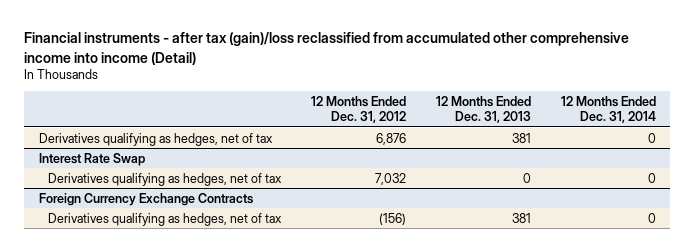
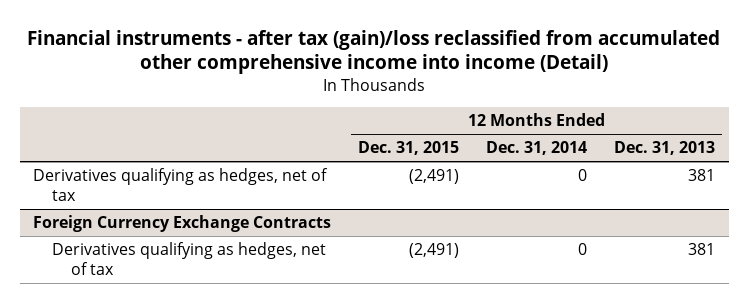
[311,96,407,124] 12 Months Ended Dec. 31, 2012 -> none
none -> [358,141,460,156] Dec. 31, 2015
[39,152,146,166] Interest Rate Swap -> none
[48,172,283,186] Derivatives qualifying as hedges, net of tax -> none

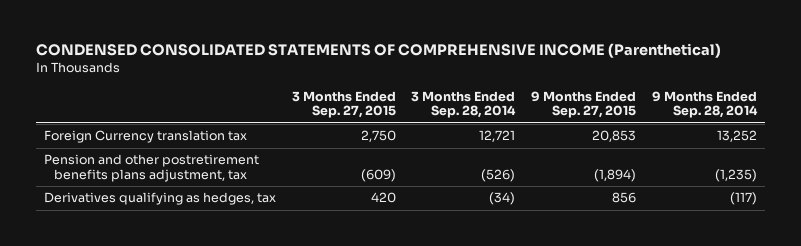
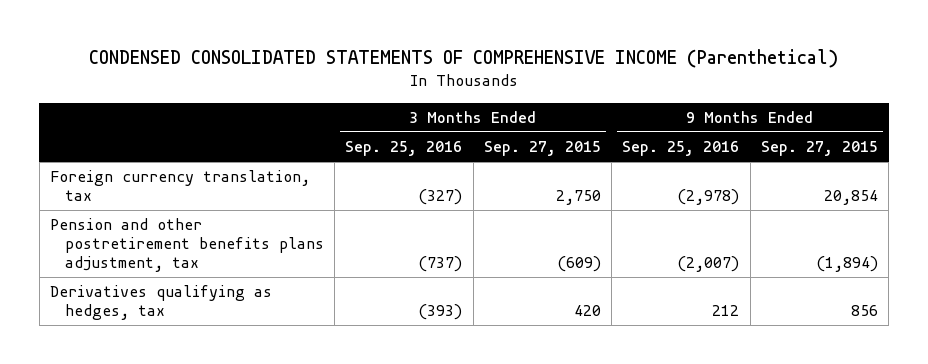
[411,90,517,119] 3 Months Ended Sep. 28, 2014 -> none
[652,90,759,119] 9 Months Ended Sep. 28, 2014 -> none
none -> [345,141,463,157] Sep. 25, 2016
none -> [622,141,740,157] Sep. 25, 2016
[43,130,247,144] Foreign Currency translation tax -> [49,170,310,202] Foreign currency translation, tax
[592,130,637,143] 20,853 -> [823,190,878,206] 20,854

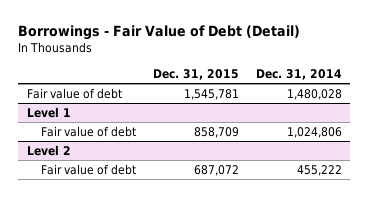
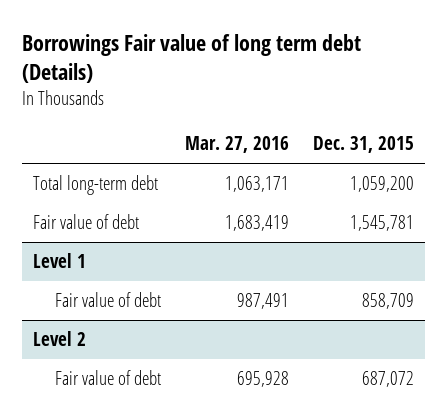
[17,25,300,41] Borrowings - Fair Value of Debt (Detail) -> [21,33,361,84] Borrowings Fair value of long term debt (Details)
[255,68,342,80] Dec. 31, 2014 -> none
none -> [184,136,289,154] Mar. 27, 2016
none -> [33,175,159,196] Total long-term debt

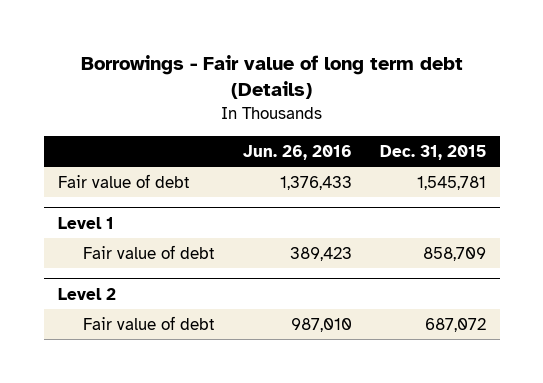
[21,33,361,84] Borrowings Fair value of long term debt (Details) -> [80,55,463,100] Borrowings - Fair value of long term debt (Details)
[184,136,289,154] Mar. 27, 2016 -> none
none -> [242,144,352,160] Jun. 26, 2016
[33,175,159,196] Total long-term debt -> none

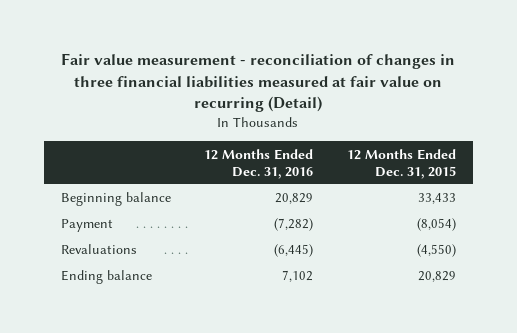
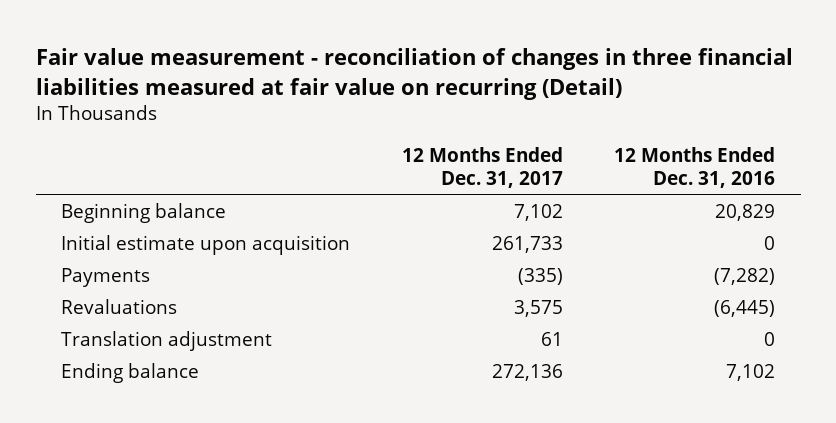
[347,148,457,179] 12 Months Ended Dec. 31, 2015 -> none
none -> [401,147,563,189] 12 Months Ended Dec. 31, 2017
none -> [61,234,351,255] Initial estimate upon acquisition
[60,219,113,233] Payment -> [61,267,151,287] Payments
none -> [61,330,273,351] Translation adjustment

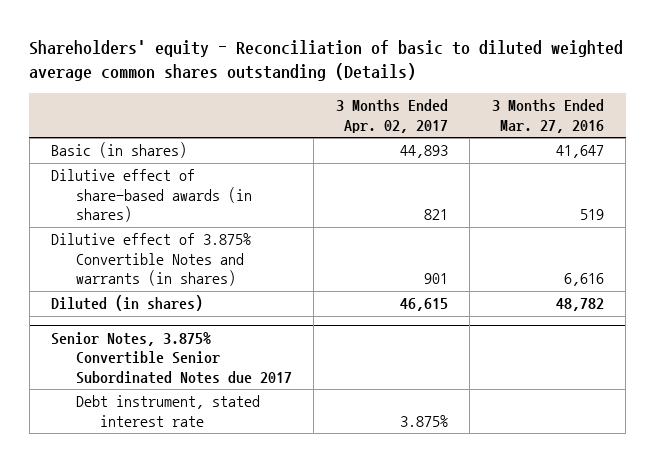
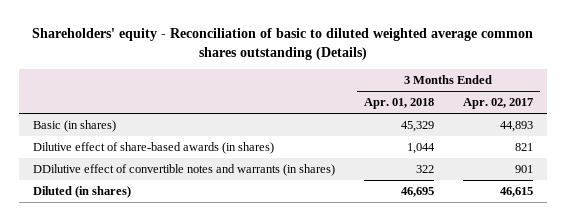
[491,99,604,133] 3 Months Ended Mar. 27, 2016 -> none
none -> [363,98,434,110] Apr. 01, 2018
[51,233,252,286] Dilutive effect of 3.875% Convertible Notes and warrants (in shares) -> [33,164,336,177] DDilutive effect of convertible notes and warrants (in shares)
[51,332,292,384] Senior Notes, 3.875% Convertible Senior Subordinated Notes due 2017 -> none
[75,395,260,427] Debt instrument, stated interest rate -> none

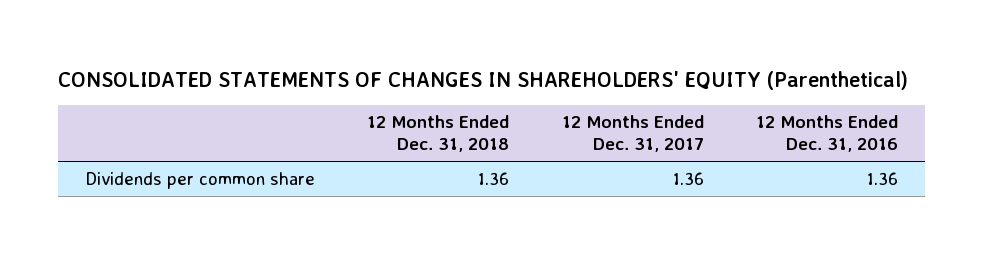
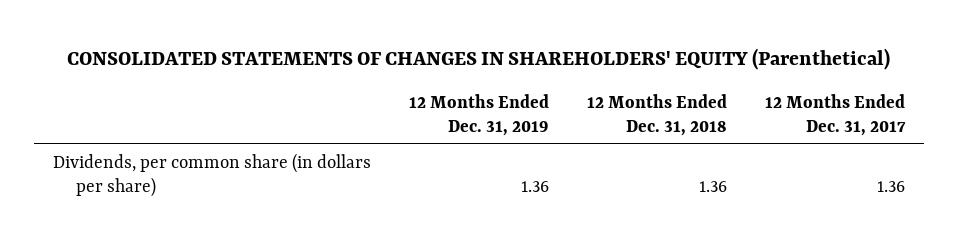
[756,115,899,153] 12 Months Ended Dec. 31, 2016 -> none
none -> [409,94,550,136] 12 Months Ended Dec. 31, 2019
[84,172,315,190] Dividends per common share -> [53,153,372,198] Dividends, per common share (in dollars per share)

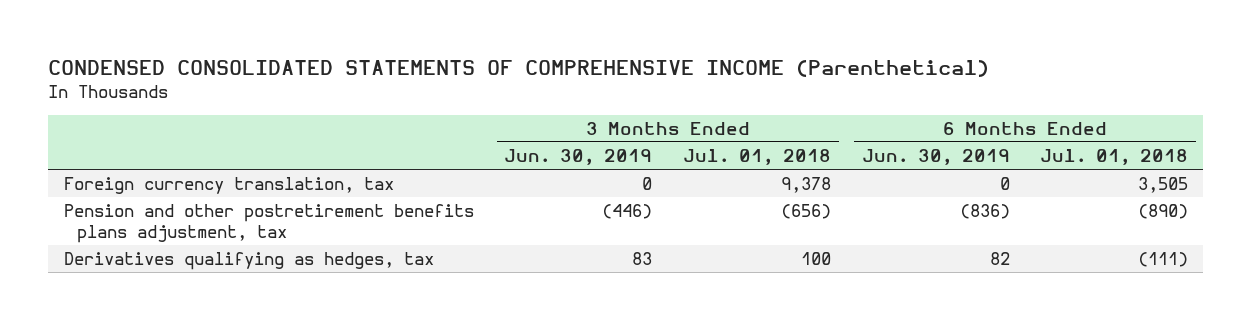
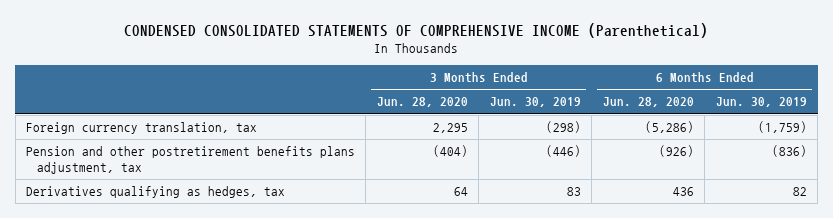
[682,149,831,166] Jul. 01, 2018 -> none
[1040,149,1189,166] Jul. 01, 2018 -> none
none -> [376,97,468,108] Jun. 28, 2020
none -> [602,97,694,108] Jun. 28, 2020
[642,177,653,191] 0 -> [545,121,581,134] (298)
[999,177,1010,191] 0 -> [757,121,807,134] (1,759)

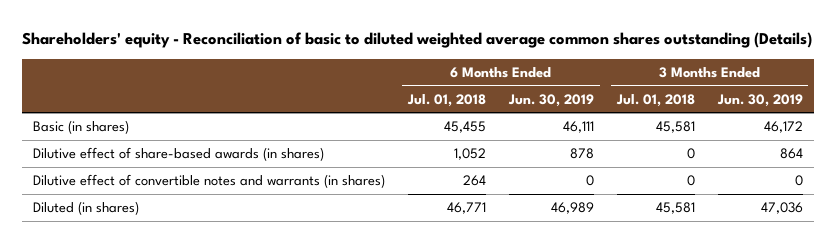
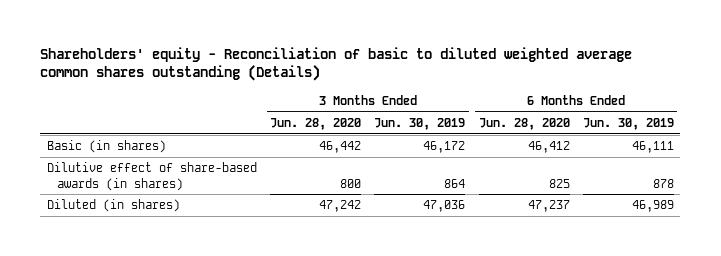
[406,93,486,107] Jul. 01, 2018 -> none
[615,93,695,107] Jul. 01, 2018 -> none
none -> [270,117,362,130] Jun. 28, 2020
none -> [478,117,570,130] Jun. 28, 2020
[33,174,386,189] Dilutive effect of convertible notes and warrants (in shares) -> none

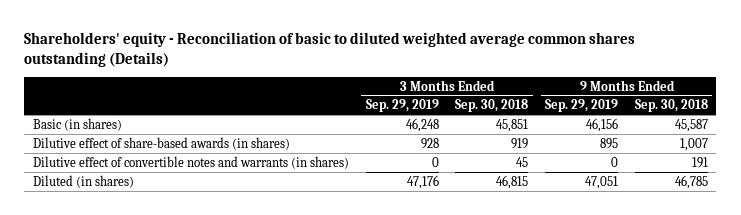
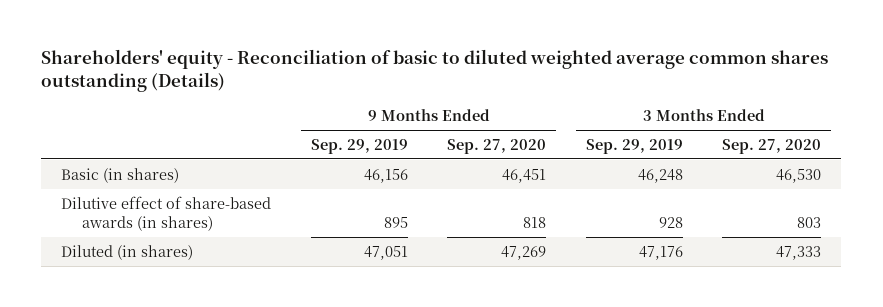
[455,99,529,113] Sep. 30, 2018 -> none
[635,99,709,113] Sep. 30, 2018 -> none
none -> [447,138,547,154] Sep. 27, 2020
none -> [722,138,822,154] Sep. 27, 2020
[32,155,349,169] Dilutive effect of convertible notes and warrants (in shares) -> none

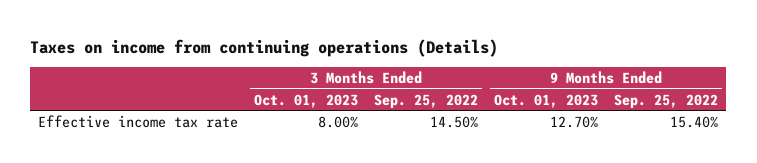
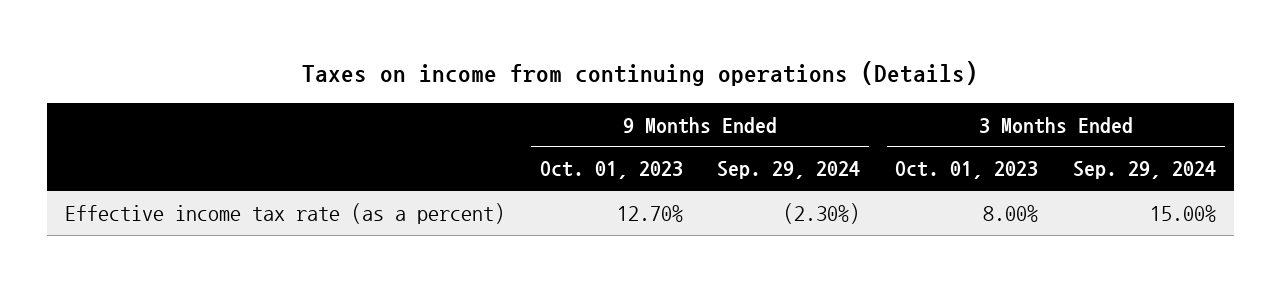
[374,93,479,108] Sep. 25, 2022 -> none
[614,93,719,108] Sep. 25, 2022 -> none
none -> [717,161,861,180] Sep. 29, 2024
none -> [1073,161,1217,180] Sep. 29, 2024
[38,114,239,128] Effective income tax rate -> [64,202,505,224] Effective income tax rate (as a percent)

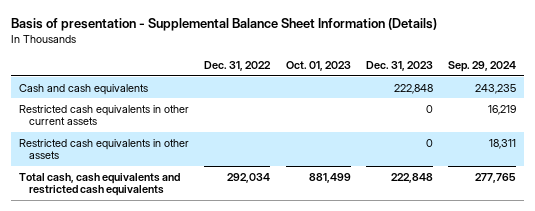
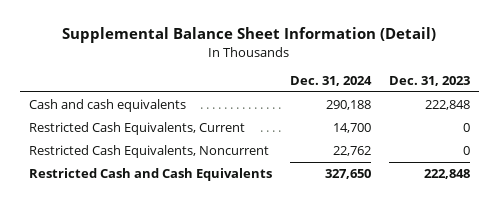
[11,18,438,32] Basis of presentation - Supplemental Balance Sheet Information (Details) -> [62,27,437,44] Supplemental Balance Sheet Information (Detail)
[204,60,272,71] Dec. 31, 2022 -> none
[285,60,351,71] Oct. 01, 2023 -> none
[448,60,517,72] Sep. 29, 2024 -> none
none -> [289,75,372,86] Dec. 31, 2024
[18,104,189,126] Restricted cash equivalents in other current assets -> [28,121,245,135] Restricted Cash Equivalents, Current
[18,138,189,160] Restricted cash equivalents in other assets -> [28,144,269,158] Restricted Cash Equivalents, Noncurrent
[18,172,180,197] Total cash, cash equivalents and restricted cash equivalents -> [28,167,272,181] Restricted Cash and Cash Equivalents

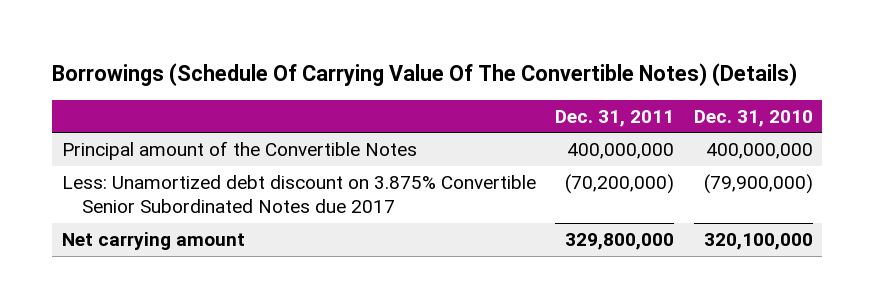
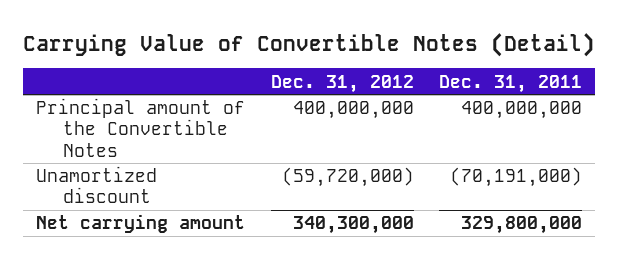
[51,63,797,87] Borrowings (Schedule Of Carrying Value Of The Convertible Notes) (Details) -> [22,32,595,57] Carrying Value of Convertible Notes (Detail)
[693,109,813,127] Dec. 31, 2010 -> none
none -> [270,74,414,93] Dec. 31, 2012
[61,174,536,214] Less: Unamortized debt discount on 3.875% Convertible Senior Subordinated Notes due 2017 -> none
none -> [35,166,157,204] Unamortized discount

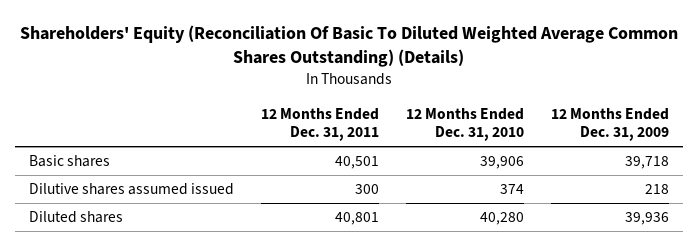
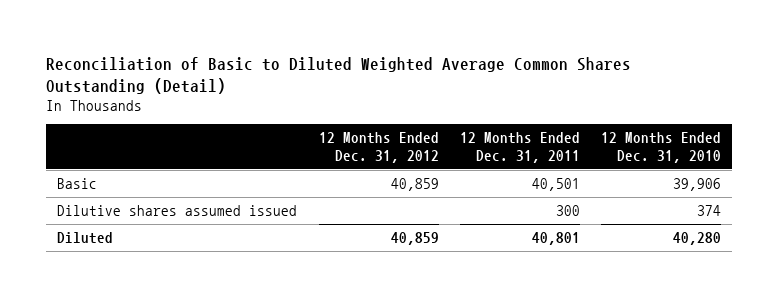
[20,25,679,68] Shareholders' Equity (Reconciliation Of Basic To Diluted Weighted Average Common Shares Outstanding) (Details) -> [46,56,632,94] Reconciliation of Basic to Diluted Weighted Average Common Shares Outstanding (Detail)
[551,107,670,142] 12 Months Ended Dec. 31, 2009 -> none
none -> [318,132,439,163] 12 Months Ended Dec. 31, 2012
[28,155,110,168] Basic shares -> [57,177,98,189] Basic
[28,211,123,224] Diluted shares -> [57,231,114,244] Diluted

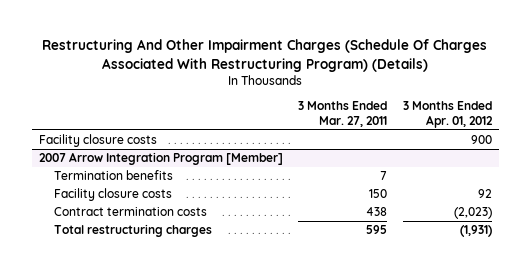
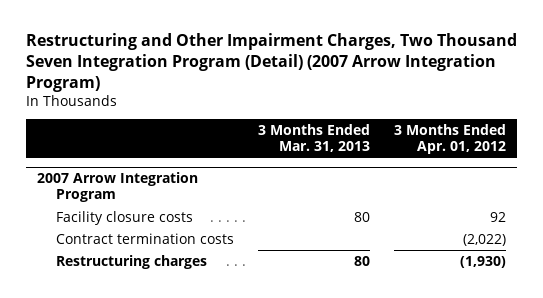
[42,39,488,72] Restructuring And Other Impairment Charges (Schedule Of Charges Associated With Restructuring Program) (Details) -> [25,33,517,92] Restructuring and Other Impairment Charges, Two Thousand Seven Integration Program (Detail) (2007 Arrow Integration Program)
[298,100,388,127] 3 Months Ended Mar. 27, 2011 -> none
none -> [257,124,370,153] 3 Months Ended Mar. 31, 2013
[39,134,158,148] Facility closure costs -> none
[53,170,173,181] Termination benefits -> none
[39,152,284,166] 2007 Arrow Integration Program [Member] -> [37,171,199,203] 2007 Arrow Integration Program
[453,207,492,220] (2,023) -> [462,233,506,246] (2,022)
[53,224,212,238] Total restructuring charges -> [56,254,208,269] Restructuring charges
[459,225,492,238] (1,931) -> [459,255,506,268] (1,930)

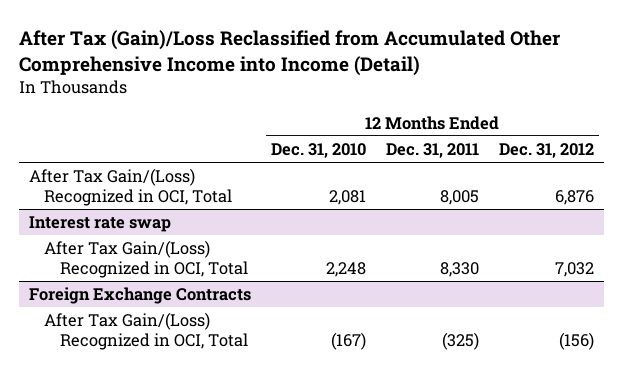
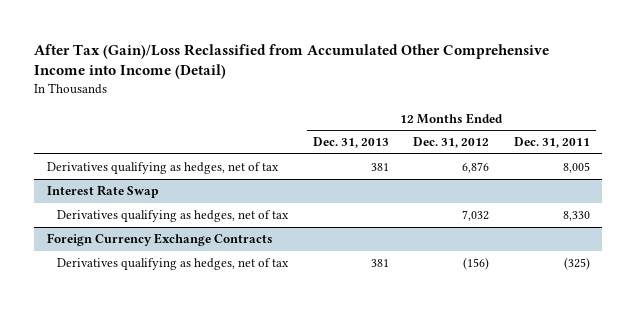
[271,143,367,159] Dec. 31, 2010 -> none
none -> [312,137,389,149] Dec. 31, 2013
[29,168,233,207] After Tax Gain/(Loss) Recognized in OCI, Total -> [46,162,279,175] Derivatives qualifying as hedges, net of tax
[29,216,172,233] Interest rate swap -> [46,185,159,199] Interest Rate Swap
[44,240,248,279] After Tax Gain/(Loss) Recognized in OCI, Total -> [57,210,290,223] Derivatives qualifying as hedges, net of tax
[29,287,252,305] Foreign Exchange Contracts -> [46,233,273,247] Foreign Currency Exchange Contracts
[44,312,248,351] After Tax Gain/(Loss) Recognized in OCI, Total -> [57,258,290,271] Derivatives qualifying as hedges, net of tax

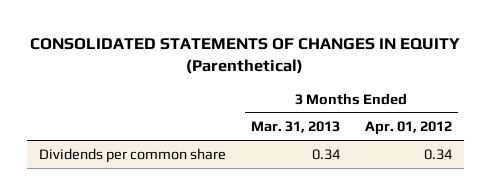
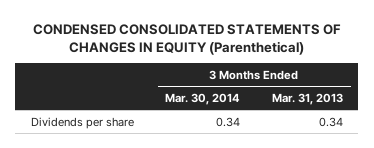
[30,38,461,75] CONSOLIDATED STATEMENTS OF CHANGES IN EQUITY (Parenthetical) -> [32,23,341,55] CONDENSED CONSOLIDATED STATEMENTS OF CHANGES IN EQUITY (Parenthetical)
[364,121,452,136] Apr. 01, 2012 -> none
none -> [165,92,241,105] Mar. 30, 2014
[39,148,227,164] Dividends per common share -> [31,116,135,129] Dividends per share

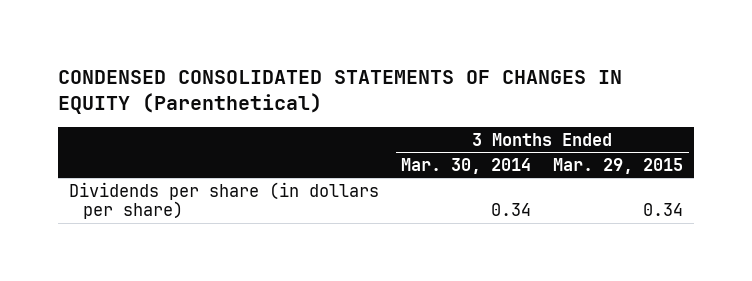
[271,92,343,105] Mar. 31, 2013 -> none
none -> [553,157,684,174] Mar. 29, 2015
[31,116,135,129] Dividends per share -> [68,181,379,220] Dividends per share (in dollars per share)

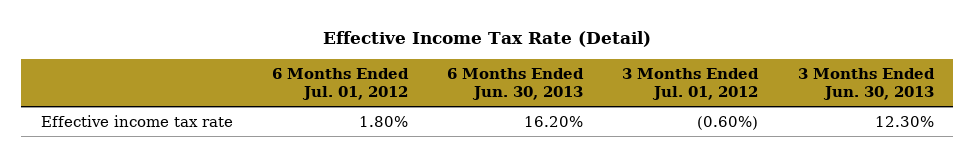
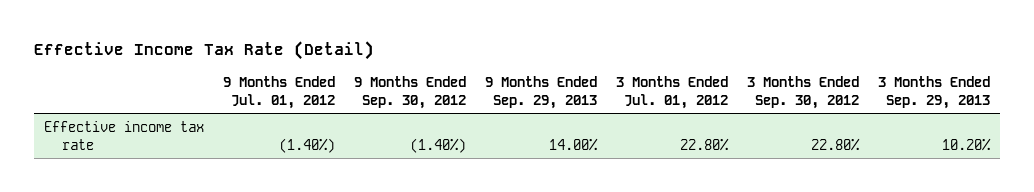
[272,67,410,100] 6 Months Ended Jul. 01, 2012 -> none
[447,67,585,100] 6 Months Ended Jun. 30, 2013 -> none
[797,67,935,100] 3 Months Ended Jun. 30, 2013 -> none
none -> [222,76,335,109] 9 Months Ended Jul. 01, 2012
none -> [353,76,466,109] 9 Months Ended Sep. 30, 2012
none -> [485,76,598,109] 9 Months Ended Sep. 29, 2013
none -> [747,76,860,109] 3 Months Ended Sep. 30, 2012
none -> [878,76,991,109] 3 Months Ended Sep. 29, 2013
[697,116,759,131] (0.60%) -> [680,137,730,151] 22.80%

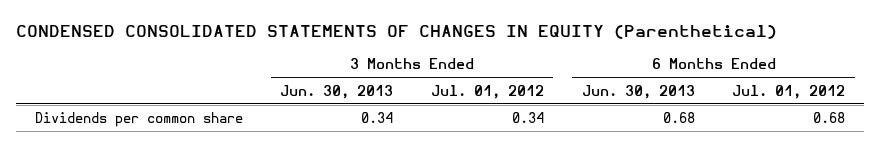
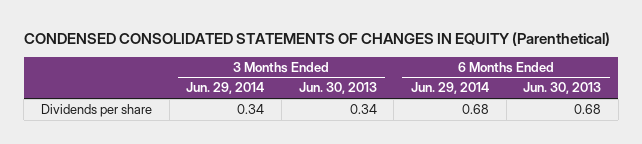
[431,84,545,99] Jul. 01, 2012 -> none
[732,84,846,99] Jul. 01, 2012 -> none
none -> [186,82,265,95] Jun. 29, 2014
none -> [410,82,489,95] Jun. 29, 2014
[34,112,243,128] Dividends per common share -> [40,104,152,118] Dividends per share

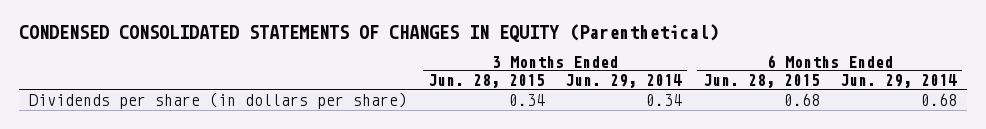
[298,82,377,95] Jun. 30, 2013 -> none
[523,82,602,95] Jun. 30, 2013 -> none
none -> [427,74,545,89] Jun. 28, 2015
none -> [702,74,820,89] Jun. 28, 2015
[40,104,152,118] Dividends per share -> [29,92,408,110] Dividends per share (in dollars per share)

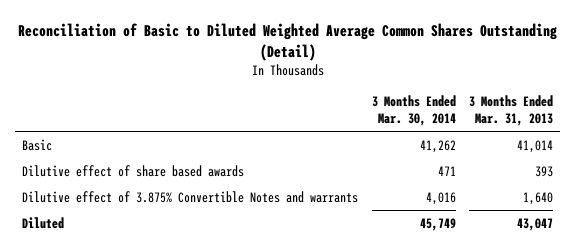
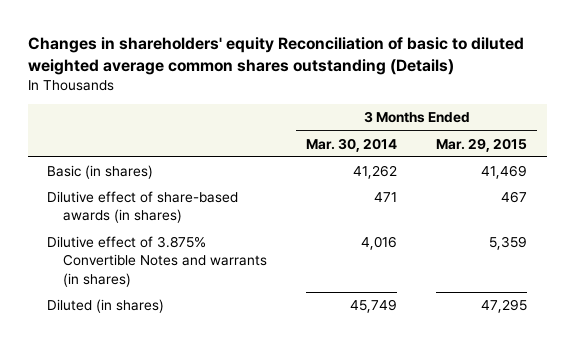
[17,22,557,61] Reconciliation of Basic to Diluted Weighted Average Common Shares Outstanding (Detail) -> [27,37,524,76] Changes in shareholders' equity Reconciliation of basic to diluted weighted average common shares outstanding (Details)
[469,94,554,126] 3 Months Ended Mar. 31, 2013 -> none
none -> [436,137,528,152] Mar. 29, 2015
[21,138,52,151] Basic -> [47,165,154,180] Basic (in shares)
[21,164,244,177] Dilutive effect of share based awards -> [47,191,239,224] Dilutive effect of share-based awards (in shares)
[21,190,358,203] Dilutive effect of 3.875% Convertible Notes and warrants -> [47,236,267,287] Dilutive effect of 3.875% Convertible Notes and warrants (in shares)
[21,216,64,229] Diluted -> [47,299,165,314] Diluted (in shares)

